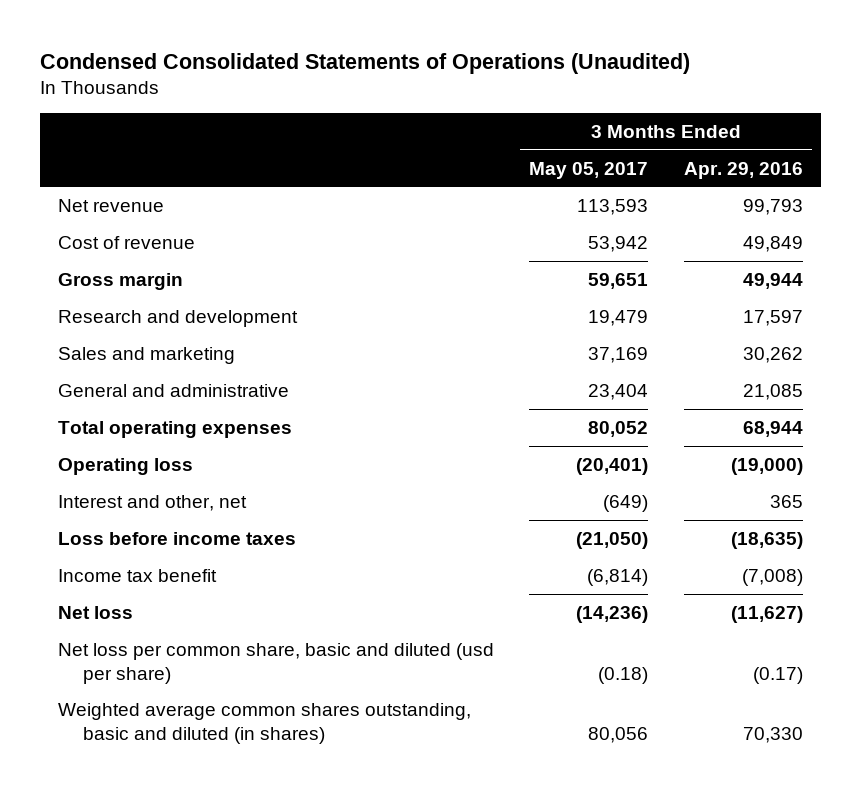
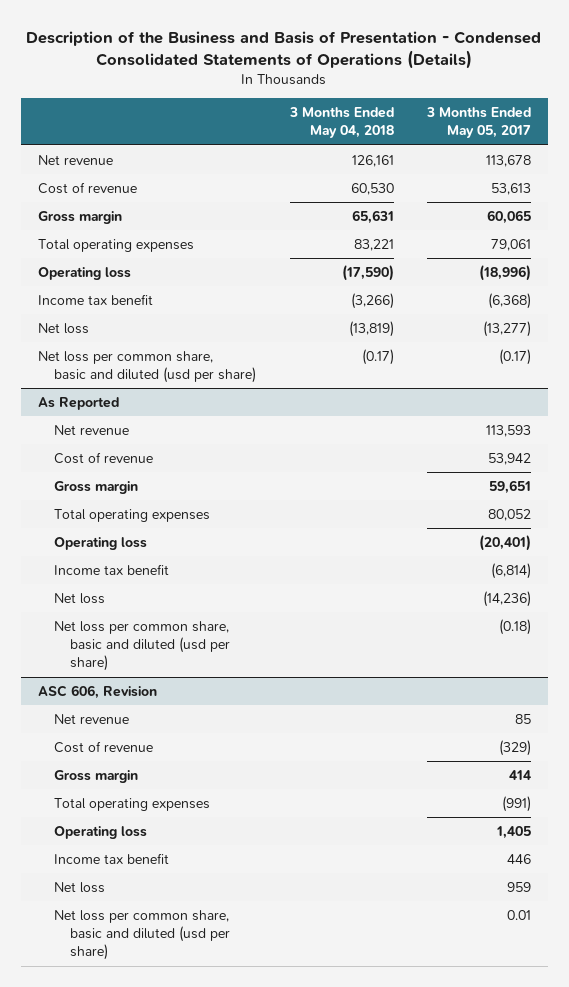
[39,53,690,75] Condensed Consolidated Statements of Operations (Unaudited) -> [26,30,542,69] Description of the Business and Basis of Presentation - Condensed Consolidated Statements of Operations (Details)
[684,161,804,179] Apr. 29, 2016 -> none
none -> [288,107,394,139] 3 Months Ended May 04, 2018
none -> [37,155,113,166] Net revenue
none -> [37,182,137,195] Cost of revenue
none -> [37,211,122,225] Gross margin
none -> [37,239,194,253] Total operating expenses
none -> [37,267,131,281] Operating loss
none -> [37,294,153,306] Income tax benefit
none -> [37,323,89,335] Net loss
none -> [37,351,256,384] Net loss per common share, basic and diluted (usd per share)
none -> [37,397,119,411] As Reported
[57,309,298,327] Research and development -> none
[57,346,235,364] Sales and marketing -> none
[57,383,289,397] General and administrative -> none
[57,494,247,511] Interest and other, net -> none
[57,531,296,545] Loss before income taxes -> none
[57,702,471,744] Weighted average common shares outstanding, basic and diluted (in shares) -> none
none -> [37,685,157,700] ASC 606, Revision
none -> [53,714,129,725] Net revenue
none -> [53,741,153,754] Cost of revenue
none -> [53,770,138,784] Gross margin
none -> [53,798,210,812] Total operating expenses
none -> [53,826,147,840] Operating loss
none -> [53,853,169,865] Income tax benefit
none -> [53,882,105,894] Net loss
none -> [53,910,231,961] Net loss per common share, basic and diluted (usd per share)

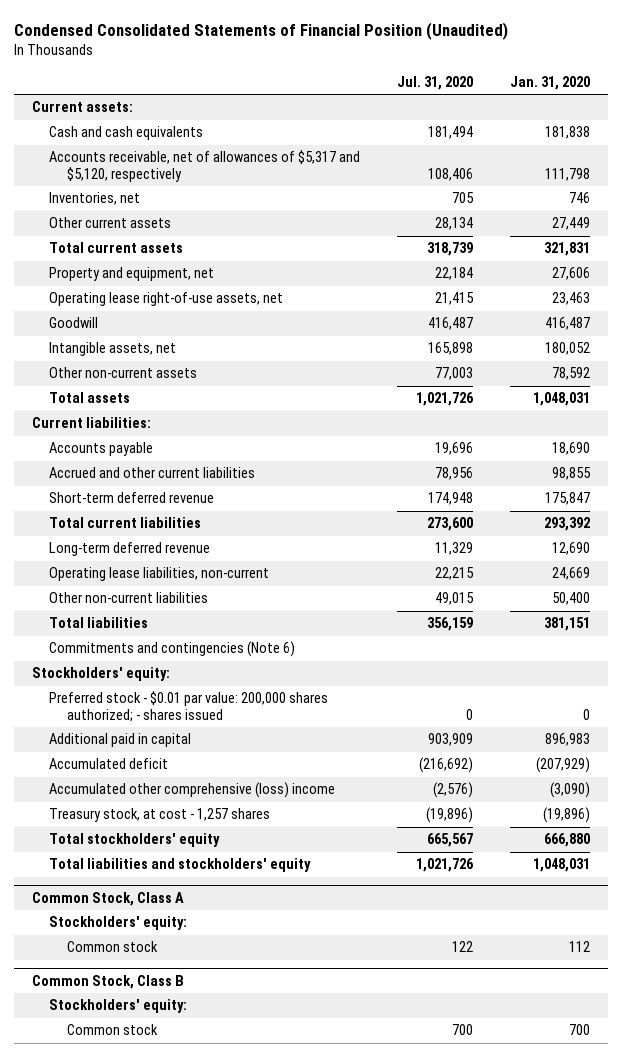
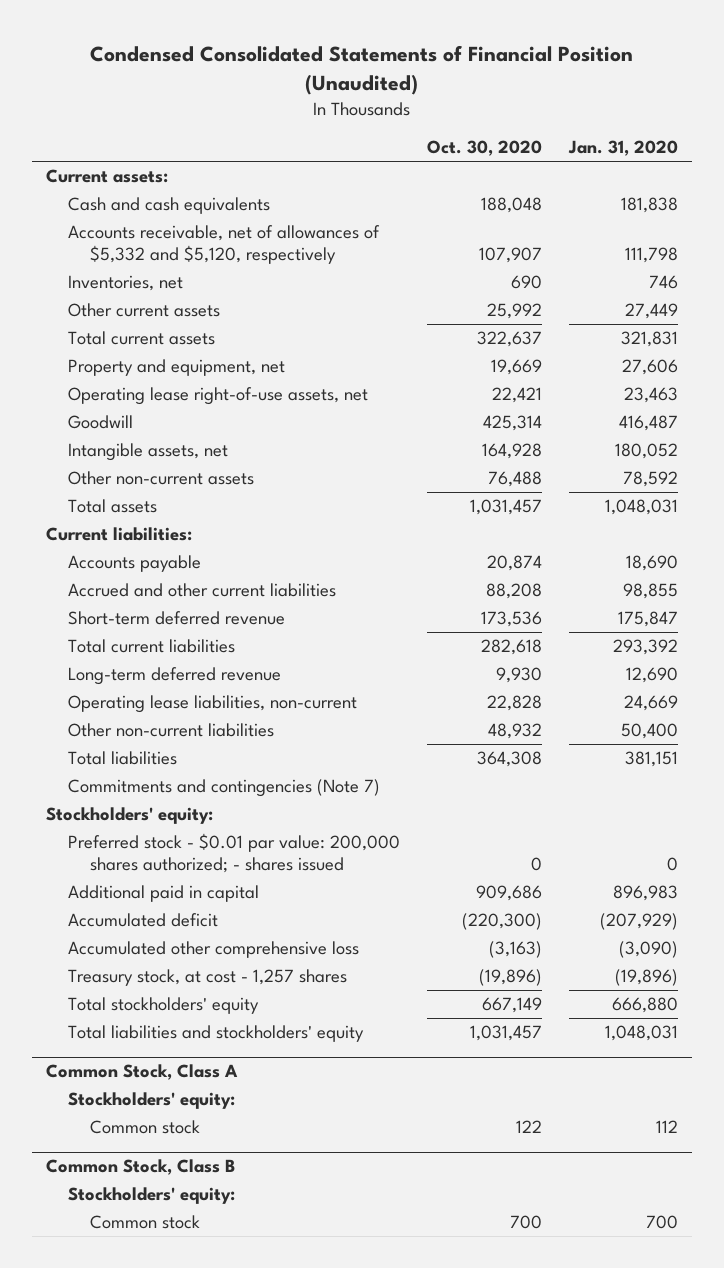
[396,75,473,90] Jul. 31, 2020 -> none
none -> [427,140,543,157] Oct. 30, 2020
[49,150,361,183] Accounts receivable, net of allowances of $5,317 and $5,120, respectively -> [68,225,381,265] Accounts receivable, net of allowances of $5,332 and $5,120, respectively
[49,641,296,658] Commitments and contingencies (Note 6) -> [68,779,381,798] Commitments and contingencies (Note 7)
[49,782,336,799] Accumulated other comprehensive (loss) income -> [68,941,360,959] Accumulated other comprehensive loss

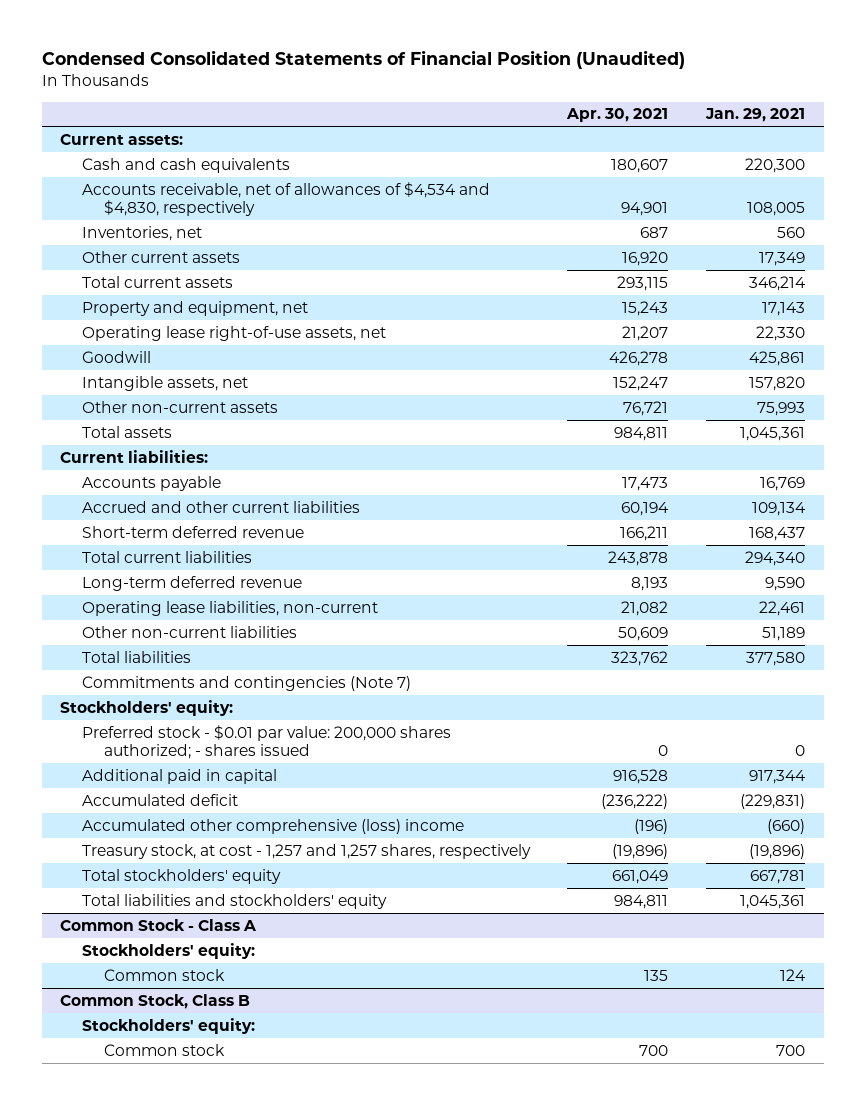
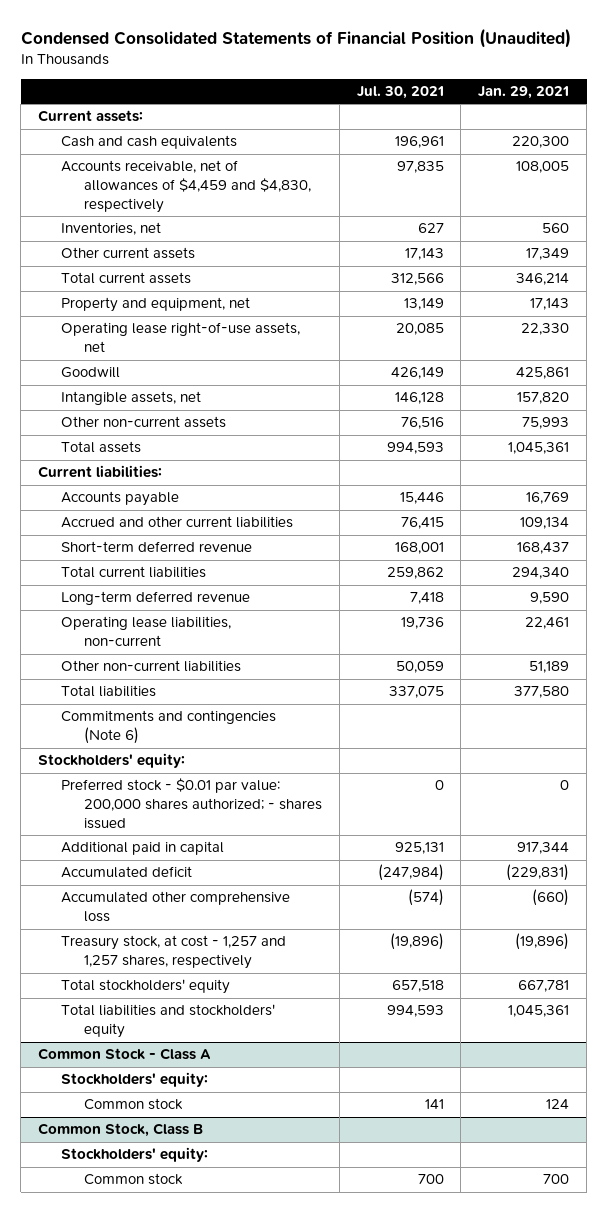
[566,108,669,123] Apr. 30, 2021 -> none
none -> [356,85,444,99] Jul. 30, 2021
[82,181,491,216] Accounts receivable, net of allowances of $4,534 and $4,830, respectively -> [60,160,311,213] Accounts receivable, net of allowances of $4,459 and $4,830, respectively
[82,675,412,691] Commitments and contingencies (Note 7) -> [60,710,276,745] Commitments and contingencies (Note 6)
[82,818,465,834] Accumulated other comprehensive (loss) income -> [60,891,290,923] Accumulated other comprehensive loss

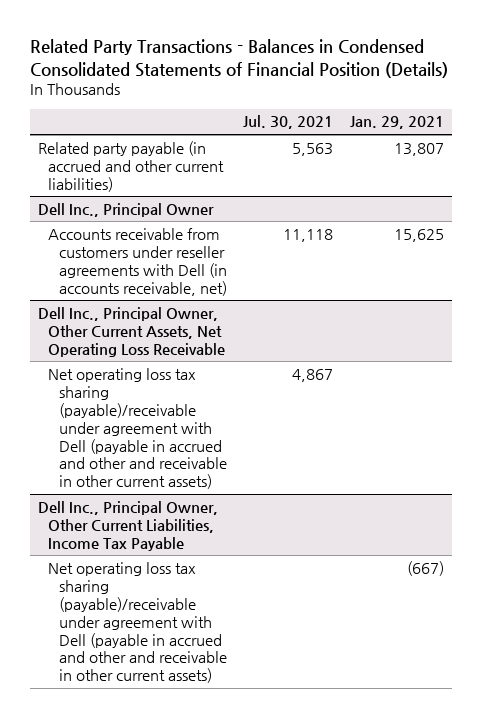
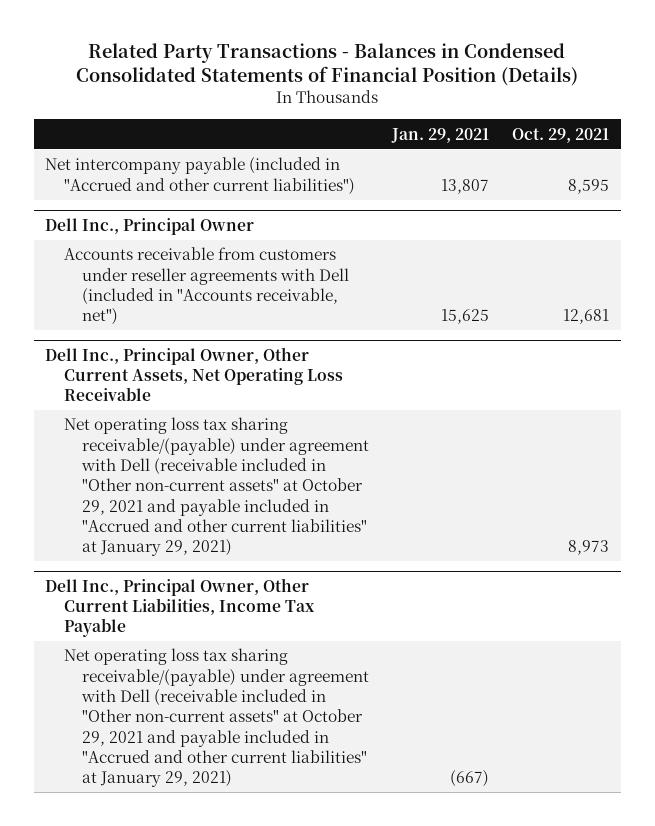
[243,115,334,130] Jul. 30, 2021 -> none
none -> [512,127,610,143] Oct. 29, 2021
[38,140,225,192] Related party payable (in accrued and other current liabilities) -> [45,157,355,195] Net intercompany payable (included in "Accrued and other current liabilities")
[48,227,227,296] Accounts receivable from customers under reseller agreements with Dell (in accounts receivable, net) -> [63,247,349,326] Accounts receivable from customers under reseller agreements with Dell (included in "Accounts receivable, net")
[48,367,227,490] Net operating loss tax sharing (payable)/receivable under agreement with Dell (payable in accrued and other and receivable in other current assets) -> [63,417,369,557] Net operating loss tax sharing receivable/(payable) under agreement with Dell (receivable included in "Other non-current assets" at October 29, 2021 and payable included in "Accrued and other current liabilities" at January 29, 2021)
[48,561,227,684] Net operating loss tax sharing (payable)/receivable under agreement with Dell (payable in accrued and other and receivable in other current assets) -> [63,648,369,788] Net operating loss tax sharing receivable/(payable) under agreement with Dell (receivable included in "Other non-current assets" at October 29, 2021 and payable included in "Accrued and other current liabilities" at January 29, 2021)

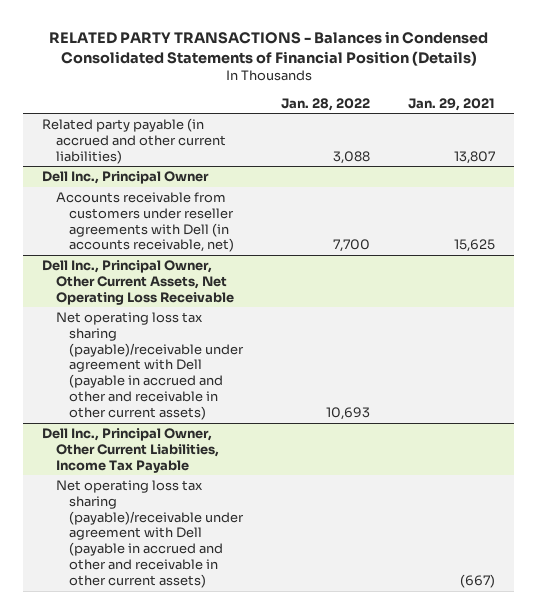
[76,43,579,87] Related Party Transactions - Balances in Condensed Consolidated Statements of Financial Position (Details) -> [48,30,488,66] RELATED PARTY TRANSACTIONS - Balances in Condensed Consolidated Statements of Financial Position (Details)
[512,127,610,143] Oct. 29, 2021 -> none
none -> [281,97,371,111] Jan. 28, 2022
[45,157,355,195] Net intercompany payable (included in "Accrued and other current liabilities") -> [41,118,226,164] Related party payable (in accrued and other current liabilities)
[63,247,349,326] Accounts receivable from customers under reseller agreements with Dell (included in "Accounts receivable, net") -> [55,192,235,253] Accounts receivable from customers under reseller agreements with Dell (in accounts receivable, net)
[63,417,369,557] Net operating loss tax sharing receivable/(payable) under agreement with Dell (receivable included in "Other non-current assets" at October 29, 2021 and payable included in "Accrued and other current liabilities" at January 29, 2021) -> [55,312,245,420] Net operating loss tax sharing (payable)/receivable under agreement with Dell (payable in accrued and other and receivable in other current assets)
[63,648,369,788] Net operating loss tax sharing receivable/(payable) under agreement with Dell (receivable included in "Other non-current assets" at October 29, 2021 and payable included in "Accrued and other current liabilities" at January 29, 2021) -> [55,480,245,588] Net operating loss tax sharing (payable)/receivable under agreement with Dell (payable in accrued and other and receivable in other current assets)

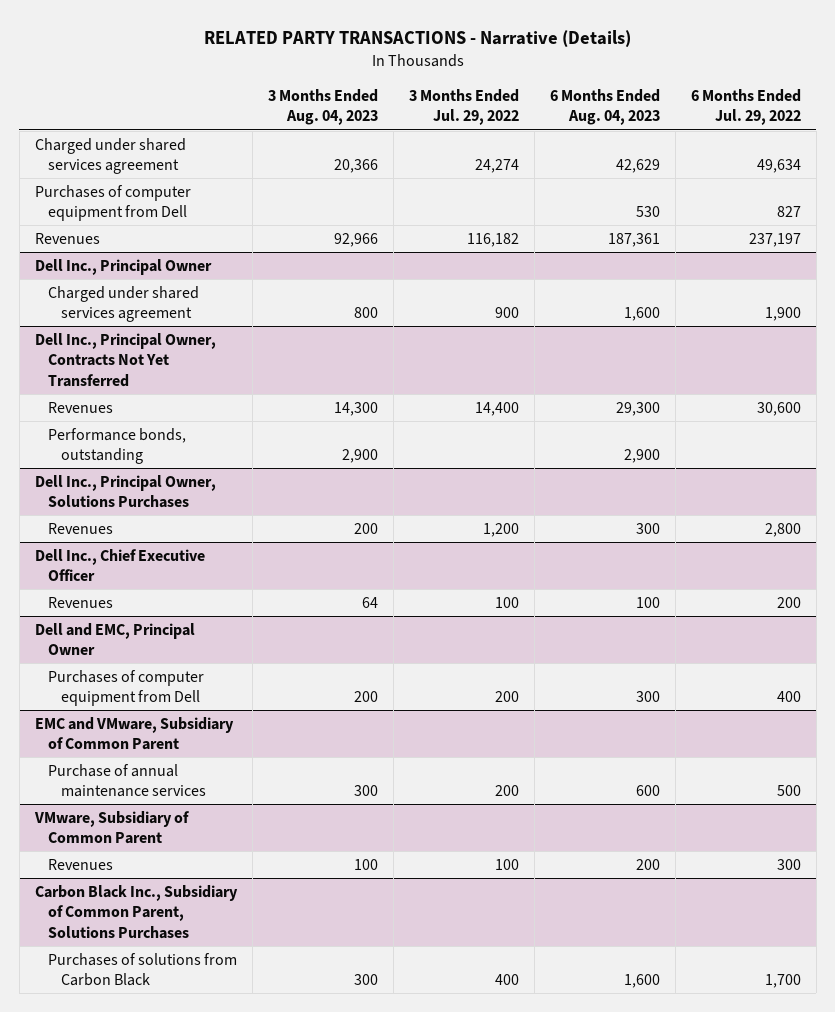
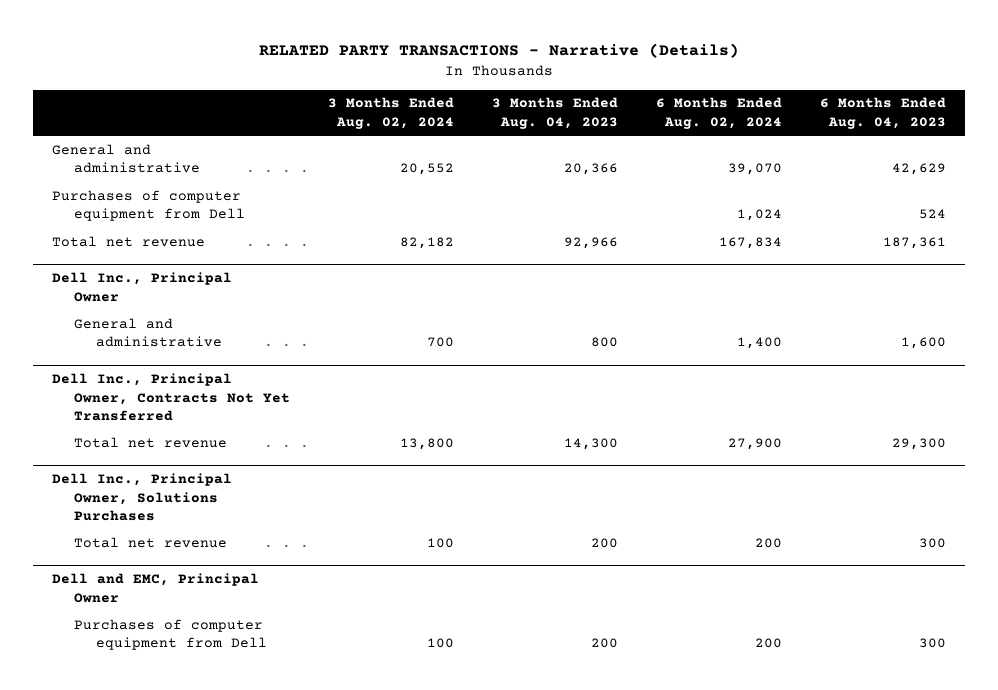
[408,88,519,126] 3 Months Ended Jul. 29, 2022 -> none
[690,88,801,126] 6 Months Ended Jul. 29, 2022 -> none
none -> [328,97,455,129] 3 Months Ended Aug. 02, 2024
none -> [656,97,783,129] 6 Months Ended Aug. 02, 2024
[34,137,186,175] Charged under shared services agreement -> [51,143,201,174] General and administrative
[635,206,660,218] 530 -> [919,209,947,220] 524
[34,232,100,244] Revenues -> [51,235,205,247] Total net revenue
[47,285,199,323] Charged under shared services agreement -> [74,317,223,348] General and administrative
[47,427,186,465] Performance bonds, outstanding -> none
[47,401,113,413] Revenues -> [74,436,228,448] Total net revenue
[34,548,205,582] Dell Inc., Chief Executive Officer -> none
[47,596,113,608] Revenues -> none
[47,522,113,534] Revenues -> [74,536,228,548] Total net revenue
[34,716,234,751] EMC and VMware, Subsidiary of Common Parent -> none
[47,763,207,798] Purchase of annual maintenance services -> none
[33,810,189,845] VMware, Subsidiary of Common Parent -> none
[47,858,113,870] Revenues -> none
[34,884,238,939] Carbon Black Inc., Subsidiary of Common Parent, Solutions Purchases -> none
[47,952,237,987] Purchases of solutions from Carbon Black -> none

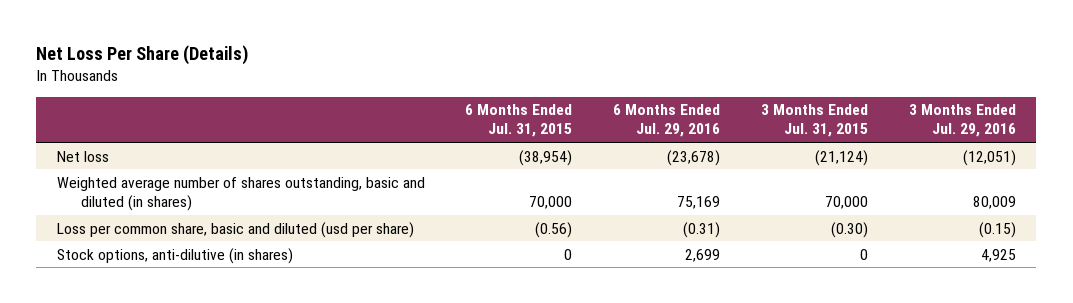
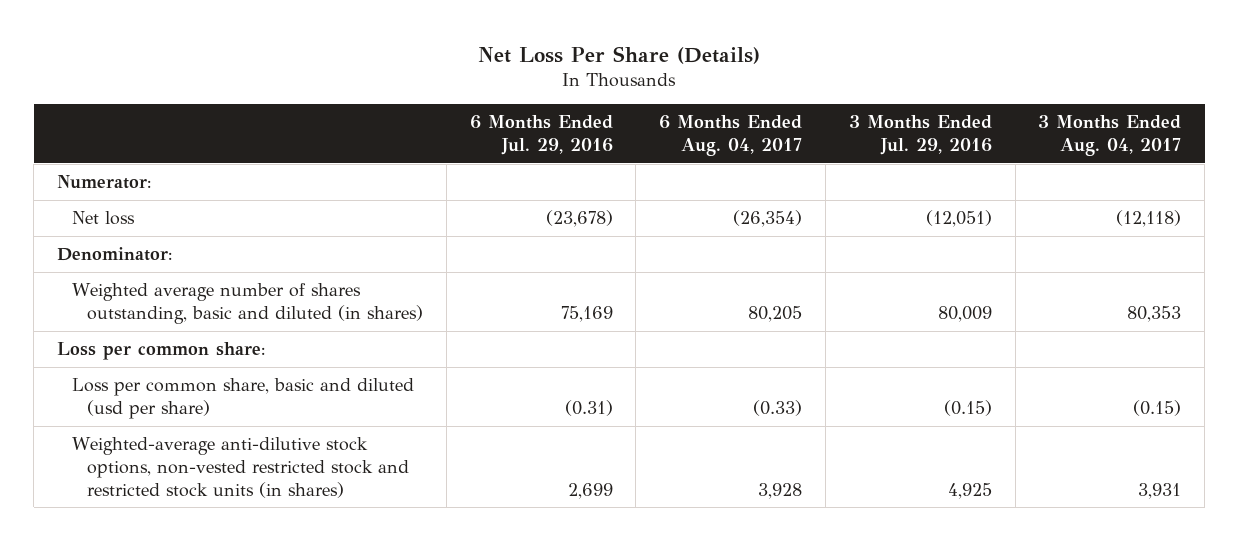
[465,104,573,138] 6 Months Ended Jul. 31, 2015 -> none
[761,104,869,138] 3 Months Ended Jul. 31, 2015 -> none
none -> [659,115,803,157] 6 Months Ended Aug. 04, 2017
none -> [1038,115,1182,157] 3 Months Ended Aug. 04, 2017
none -> [57,175,152,190] Numerator:
none -> [57,247,173,262] Denominator:
none -> [57,342,266,361] Loss per common share:
[56,247,293,264] Stock options, anti-dilutive (in shares) -> [72,437,410,498] Weighted-average anti-dilutive stock options, non-vested restricted stock and restricted stock units (in shares)

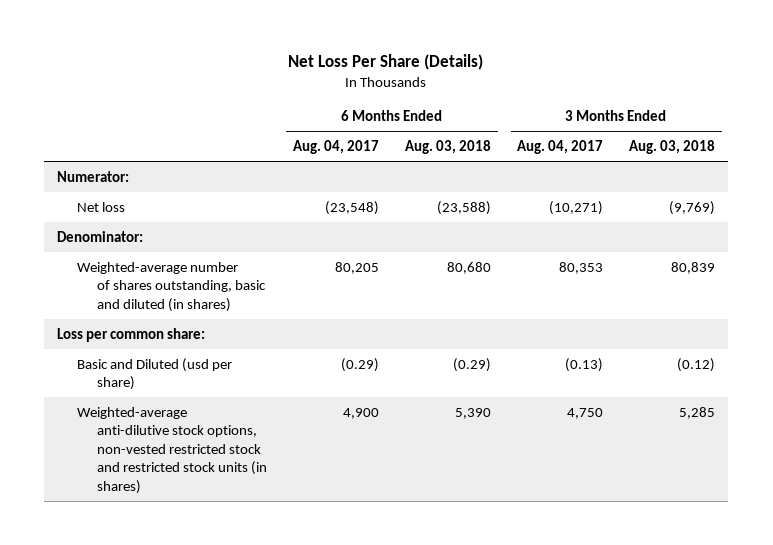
[469,115,613,156] 6 Months Ended Jul. 29, 2016 -> none
[848,115,992,156] 3 Months Ended Jul. 29, 2016 -> none
none -> [405,140,492,155] Aug. 03, 2018
none -> [629,140,716,155] Aug. 03, 2018
[733,210,803,228] (26,354) -> [324,200,379,215] (23,548)
[1116,210,1182,228] (12,118) -> [549,200,604,215] (10,271)
[72,283,424,324] Weighted average number of shares outstanding, basic and diluted (in shares) -> [77,261,266,312] Weighted-average number of shares outstanding, basic and diluted (in shares)
[72,378,415,419] Loss per common share, basic and diluted (usd per share) -> [77,357,233,391] Basic and Diluted (usd per share)
[753,399,803,416] (0.33) -> [340,357,379,372] (0.29)
[1133,399,1182,416] (0.15) -> [565,357,604,372] (0.13)
[758,482,803,499] 3,928 -> [342,407,379,419] 4,900
[1138,482,1182,499] 3,931 -> [567,407,604,419] 4,750

